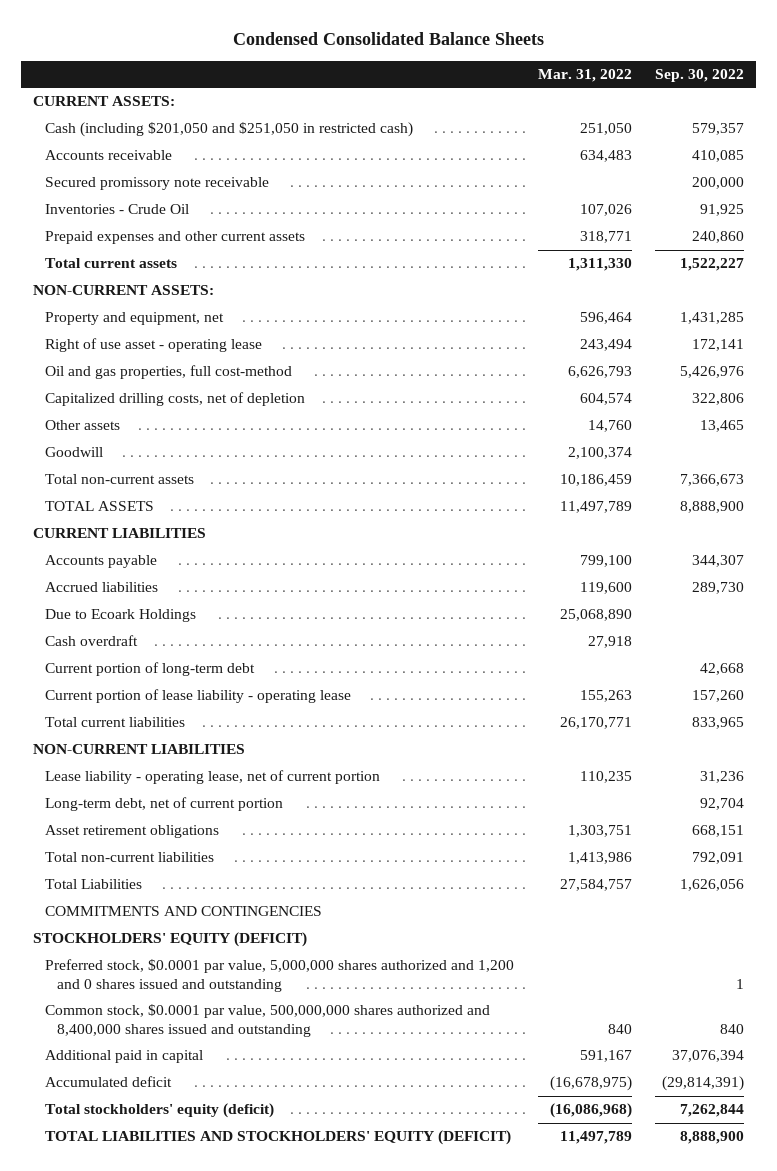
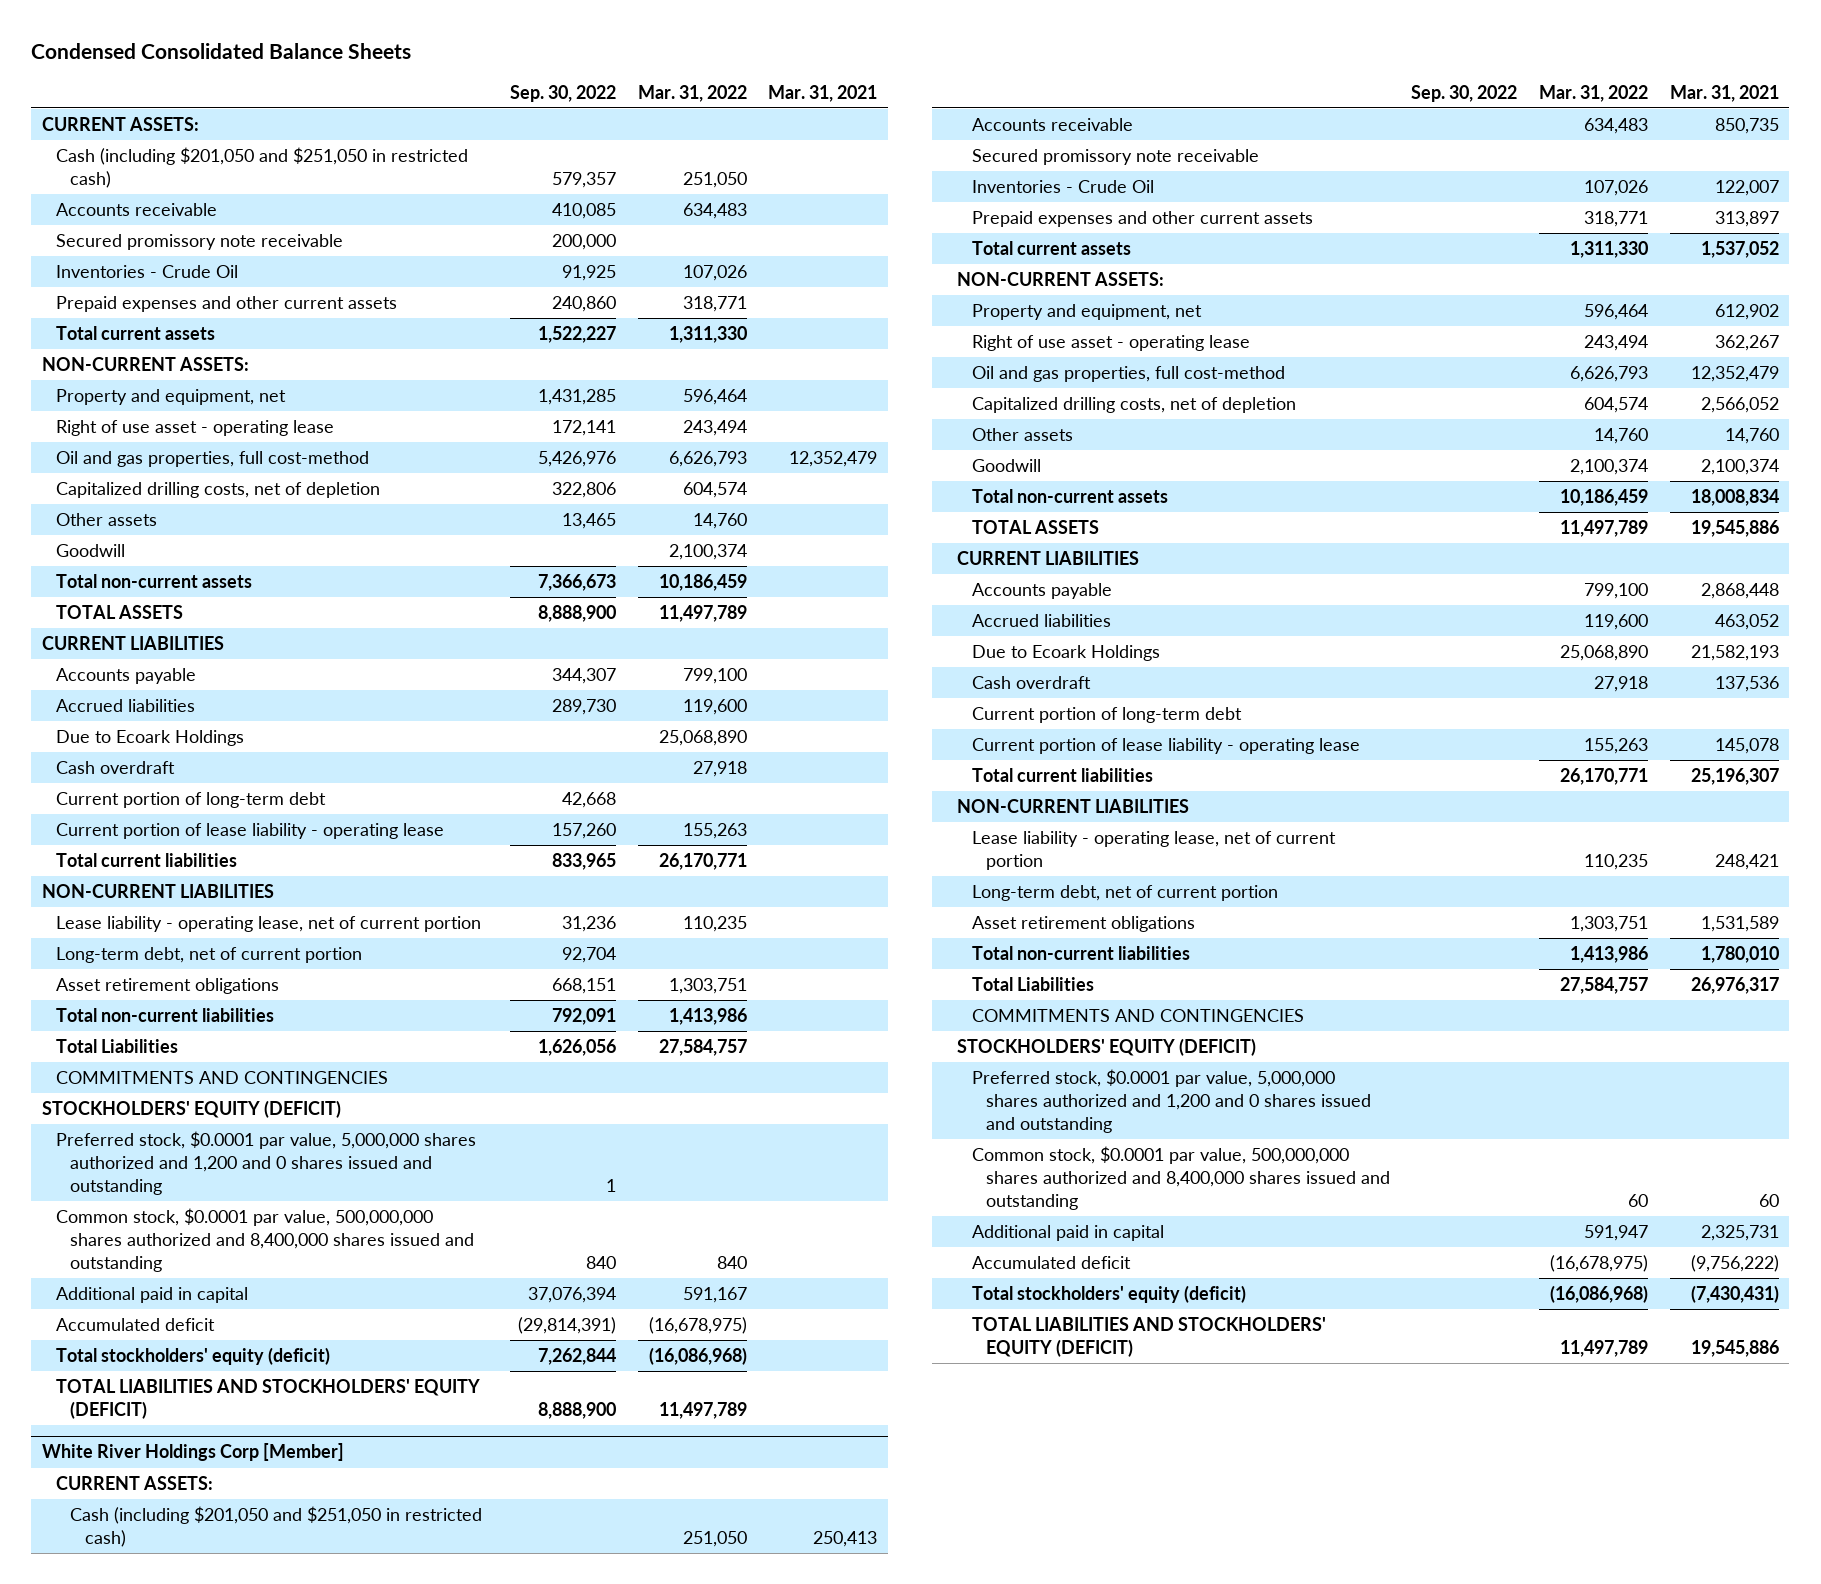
none -> [768,84,878,102] Mar. 31, 2021
none -> [42,1443,345,1462] White River Holdings Corp [Member]
none -> [56,1475,214,1490] CURRENT ASSETS:
none -> [70,1505,483,1547] Cash (including $201,050 and $251,050 in restricted cash)
none -> [971,117,1133,131] Accounts receivable
none -> [971,148,1259,165] Secured promissory note receivable
none -> [971,179,1154,193] Inventories - Crude Oil
none -> [971,210,1313,227] Prepaid expenses and other current assets
none -> [971,240,1131,255] Total current assets
none -> [957,271,1165,286] NON-CURRENT ASSETS:
none -> [971,303,1202,320] Property and equipment, net
none -> [971,334,1250,351] Right of use asset - operating lease
none -> [971,365,1285,382] Oil and gas properties, full cost-method
none -> [971,396,1296,413] Capitalized drilling costs, net of depletion
none -> [971,427,1073,441] Other assets
none -> [971,458,1041,472] Goodwill
none -> [971,488,1168,503] Total non-current assets
none -> [971,519,1099,534] TOTAL ASSETS
none -> [957,550,1140,565] CURRENT LIABILITIES
none -> [971,582,1112,599] Accounts payable
none -> [971,613,1111,627] Accrued liabilities
none -> [971,644,1160,661] Due to Ecoark Holdings
none -> [971,675,1091,689] Cash overdraft
none -> [971,706,1242,723] Current portion of long-term debt
none -> [971,737,1360,754] Current portion of lease liability - operating lease
none -> [971,767,1153,782] Total current liabilities
none -> [957,798,1190,813] NON-CURRENT LIABILITIES
none -> [971,830,1336,870] Lease liability - operating lease, net of current portion
none -> [971,884,1278,901] Long-term debt, net of current portion
none -> [971,915,1195,932] Asset retirement obligations
none -> [971,945,1190,960] Total non-current liabilities
none -> [971,976,1094,991] Total Liabilities
none -> [971,1008,1304,1022] COMMITMENTS AND CONTINGENCIES
none -> [957,1037,1257,1056] STOCKHOLDERS' EQUITY (DEFICIT)
none -> [971,1068,1371,1133] Preferred stock, $0.0001 par value, 5,000,000 shares authorized and 1,200 and 0 shares issued and outstanding
none -> [971,1145,1390,1210] Common stock, $0.0001 par value, 500,000,000 shares authorized and 8,400,000 shares issued and outstanding
none -> [971,1224,1164,1241] Additional paid in capital
none -> [971,1255,1131,1269] Accumulated deficit
none -> [971,1284,1246,1303] Total stockholders' equity (deficit)
none -> [971,1316,1326,1357] TOTAL LIABILITIES AND STOCKHOLDERS' EQUITY (DEFICIT)

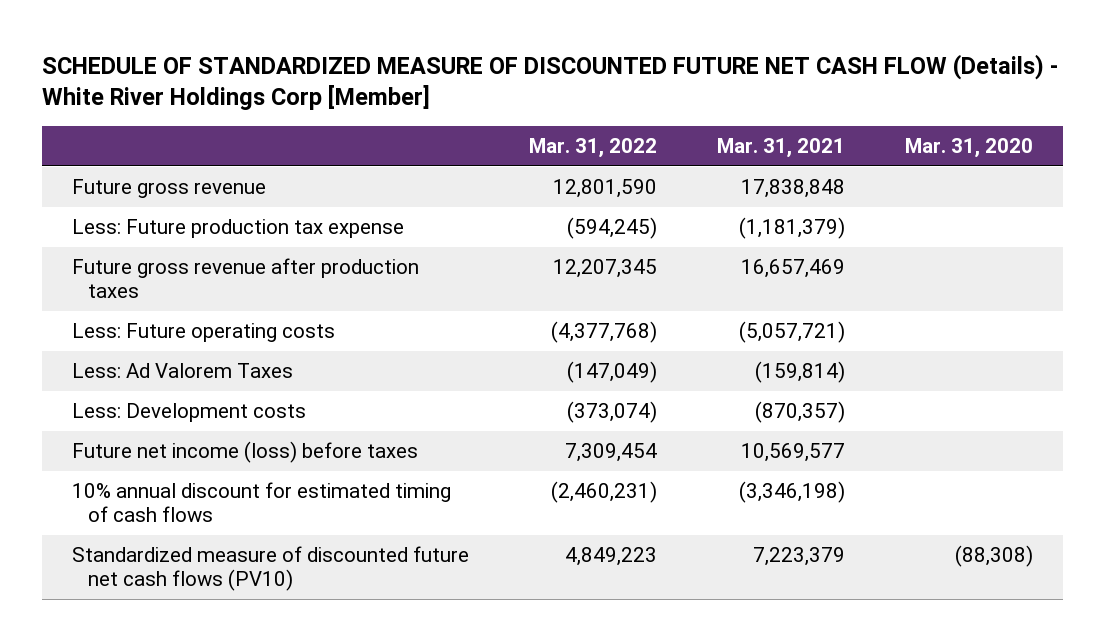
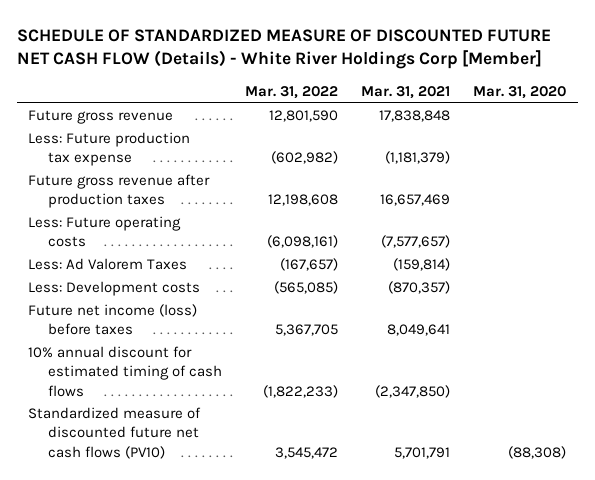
[566,217,657,240] (594,245) -> [270,151,338,165] (602,982)
[552,259,657,279] 12,207,345 -> [267,194,338,207] 12,198,608
[550,321,657,344] (4,377,768) -> [266,235,338,249] (6,098,161)
[738,321,845,344] (5,057,721) -> [381,235,451,249] (7,577,657)
[566,361,657,384] (147,049) -> [279,258,338,272] (167,657)
[566,401,657,424] (373,074) -> [273,281,338,295] (565,085)
[564,443,657,463] 7,309,454 -> [274,324,338,337] 5,367,705
[740,443,845,463] 10,569,577 -> [387,324,451,337] 8,049,641
[550,481,657,504] (2,460,231) -> [262,384,338,398] (1,822,233)
[738,481,845,504] (3,346,198) -> [375,384,451,398] (2,347,850)
[564,547,657,567] 4,849,223 -> [274,446,338,459] 3,545,472
[752,547,845,567] 7,223,379 -> [394,446,451,459] 5,701,791

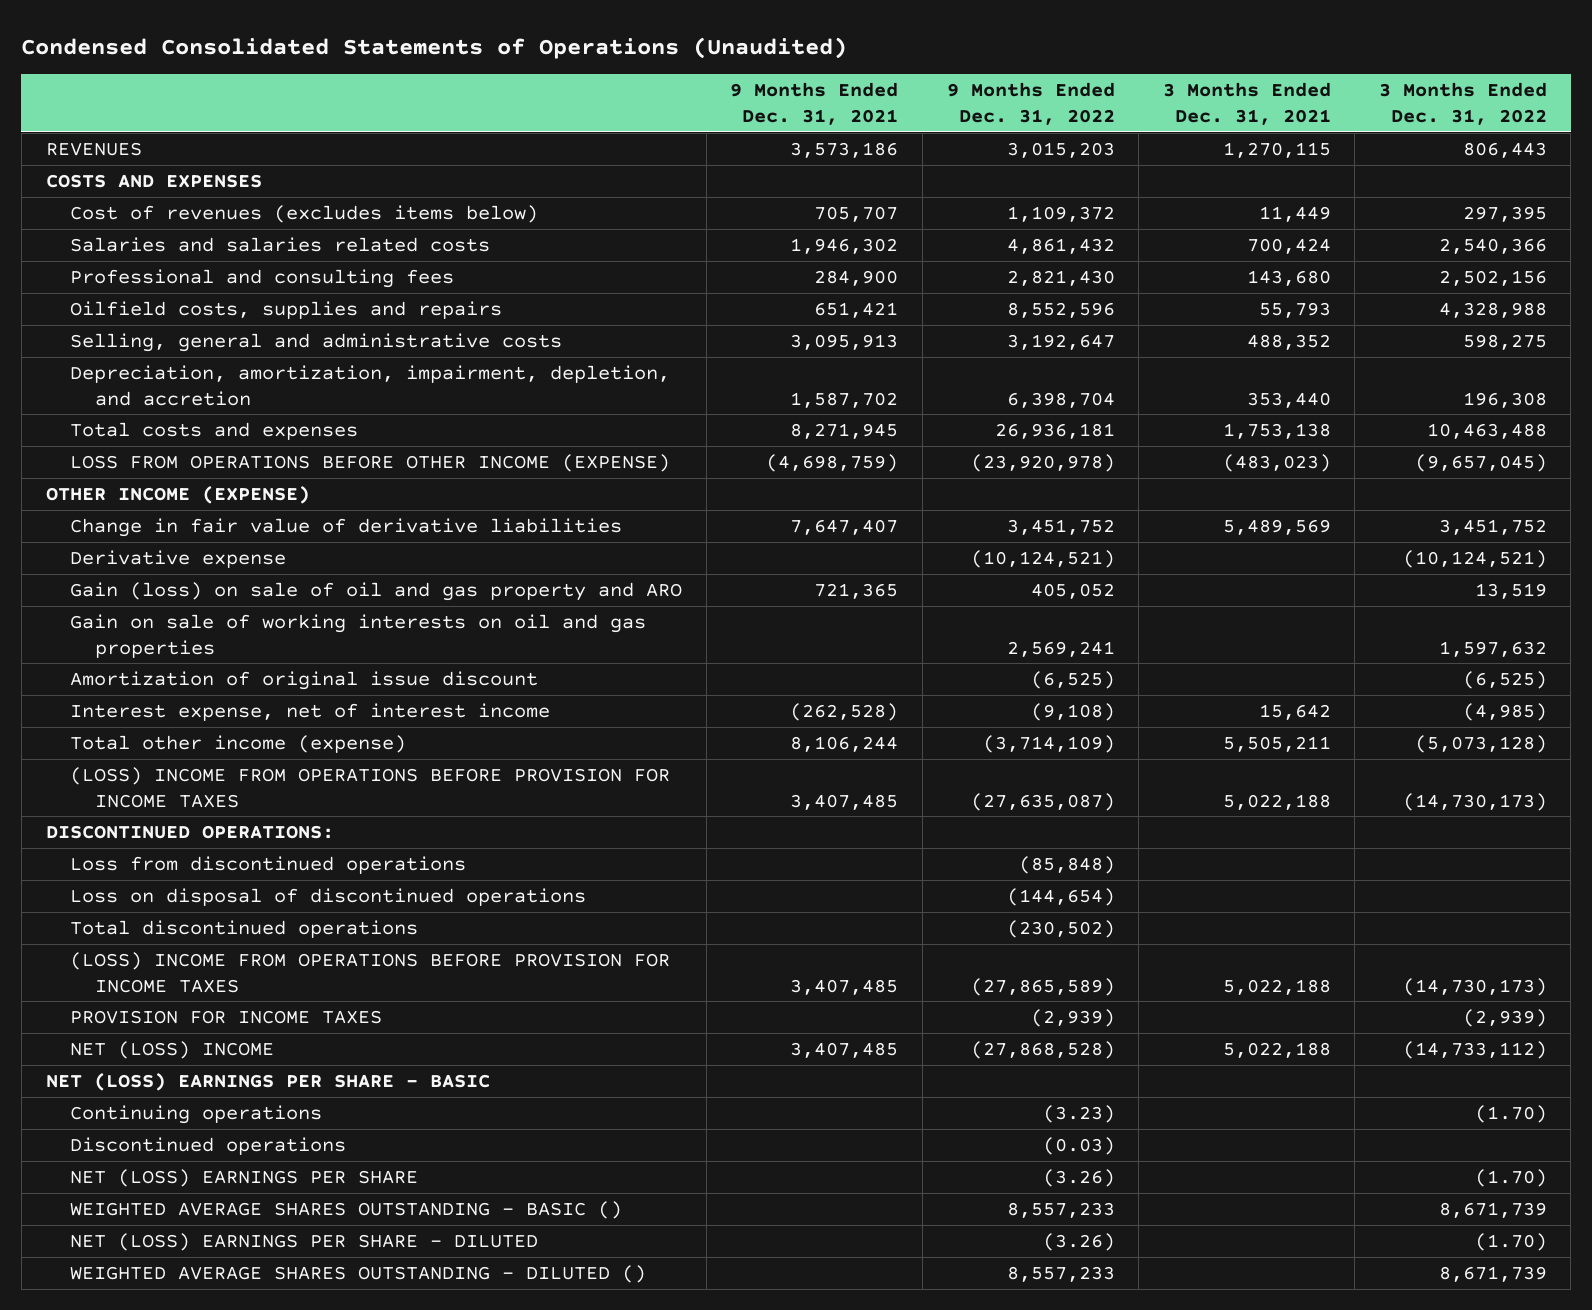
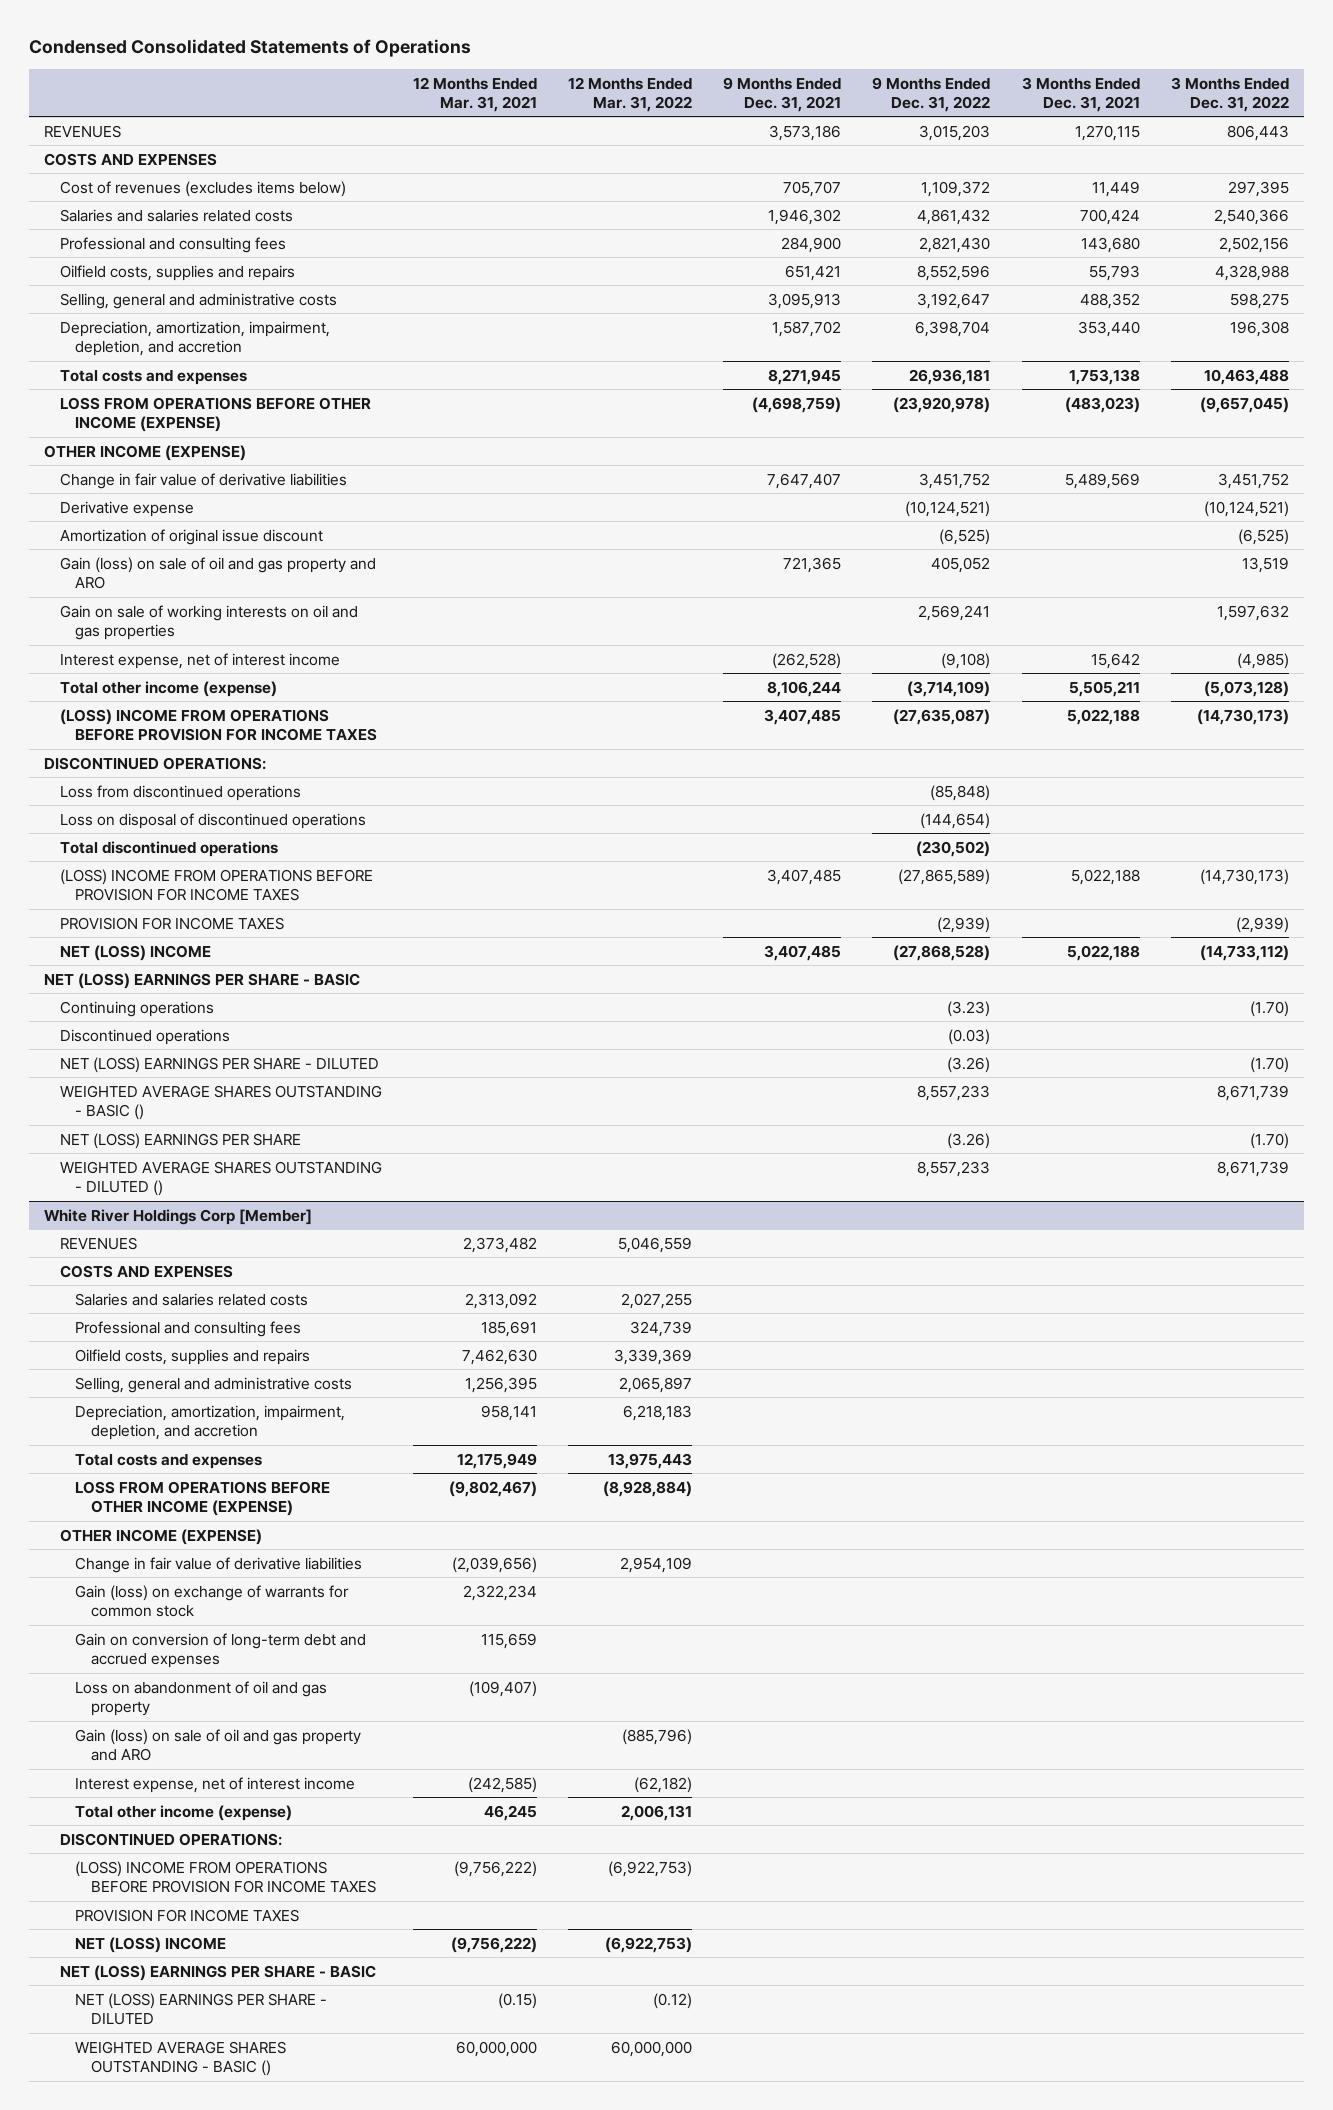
[21,36,848,59] Condensed Consolidated Statements of Operations (Unaudited) -> [28,39,471,58] Condensed Consolidated Statements of Operations
none -> [413,76,538,112] 12 Months Ended Mar. 31, 2021
none -> [568,76,693,112] 12 Months Ended Mar. 31, 2022
[70,670,539,690] Amortization of original issue discount -> [59,528,323,545] Amortization of original issue discount
[70,1200,623,1219] WEIGHTED AVERAGE SHARES OUTSTANDING - BASIC () -> [59,1084,382,1120] WEIGHTED AVERAGE SHARES OUTSTANDING - BASIC ()
[70,1168,419,1187] NET (LOSS) EARNINGS PER SHARE -> [59,1132,301,1149] NET (LOSS) EARNINGS PER SHARE
none -> [44,1208,313,1225] White River Holdings Corp [Member]
none -> [59,1236,137,1250] REVENUES
none -> [59,1264,233,1278] COSTS AND EXPENSES
none -> [75,1292,309,1306] Salaries and salaries related costs
none -> [75,1320,302,1337] Professional and consulting fees
none -> [75,1348,311,1365] Oilfield costs, supplies and repairs
none -> [75,1376,353,1393] Selling, general and administrative costs
none -> [75,1404,346,1440] Depreciation, amortization, impairment, depletion, and accretion
none -> [75,1453,263,1469] Total costs and expenses
none -> [75,1480,331,1516] LOSS FROM OPERATIONS BEFORE OTHER INCOME (EXPENSE)
none -> [59,1528,262,1545] OTHER INCOME (EXPENSE)
none -> [75,1556,363,1573] Change in fair value of derivative liabilities
none -> [75,1584,350,1617] Gain (loss) on exchange of warrants for common stock
none -> [75,1632,367,1668] Gain on conversion of long-term debt and accrued expenses
none -> [75,1680,328,1716] Loss on abandonment of oil and gas property
none -> [75,1728,362,1761] Gain (loss) on sale of oil and gas property and ARO
none -> [75,1776,356,1793] Interest expense, net of interest income
none -> [75,1804,293,1821] Total other income (expense)
none -> [59,1832,282,1846] DISCONTINUED OPERATIONS:
none -> [75,1860,376,1893] (LOSS) INCOME FROM OPERATIONS BEFORE PROVISION FOR INCOME TAXES
none -> [75,1908,300,1922] PROVISION FOR INCOME TAXES
none -> [75,1936,227,1953] NET (LOSS) INCOME
none -> [59,1964,376,1981] NET (LOSS) EARNINGS PER SHARE - BASIC
none -> [75,1992,328,2025] NET (LOSS) EARNINGS PER SHARE - DILUTED
none -> [75,2040,287,2076] WEIGHTED AVERAGE SHARES OUTSTANDING - BASIC ()

